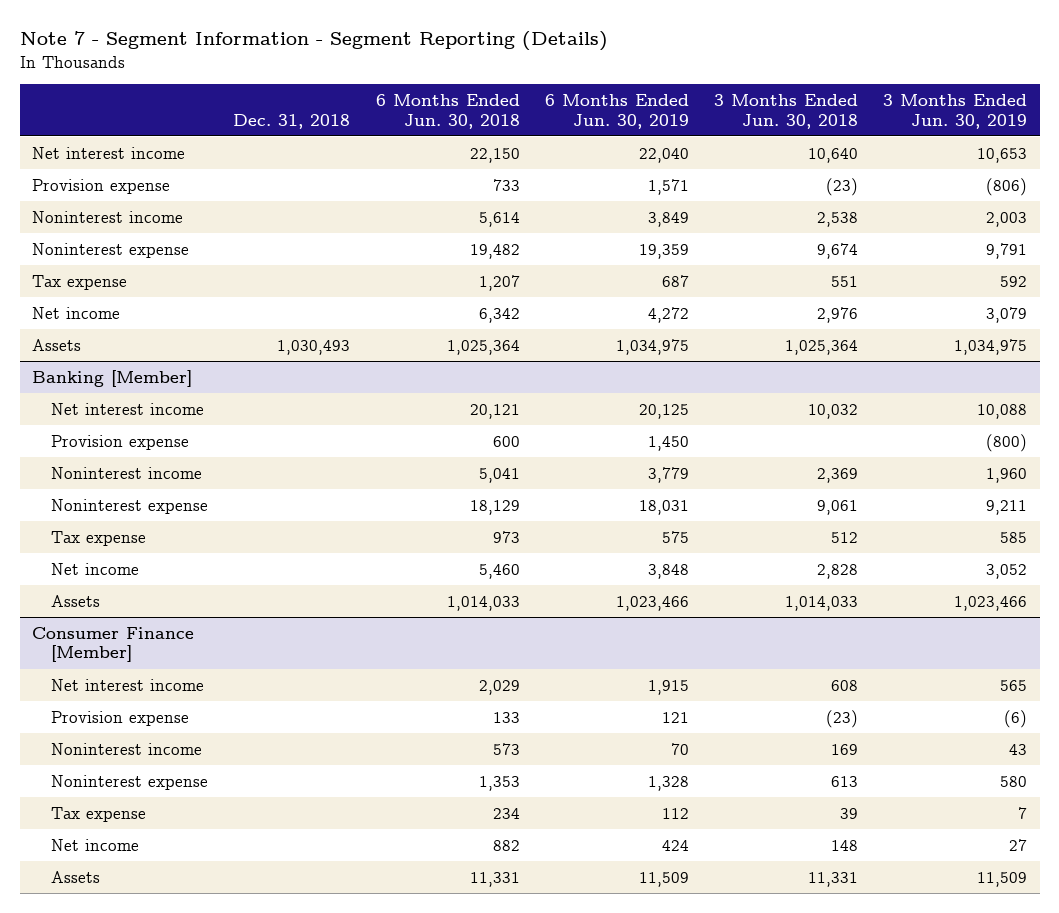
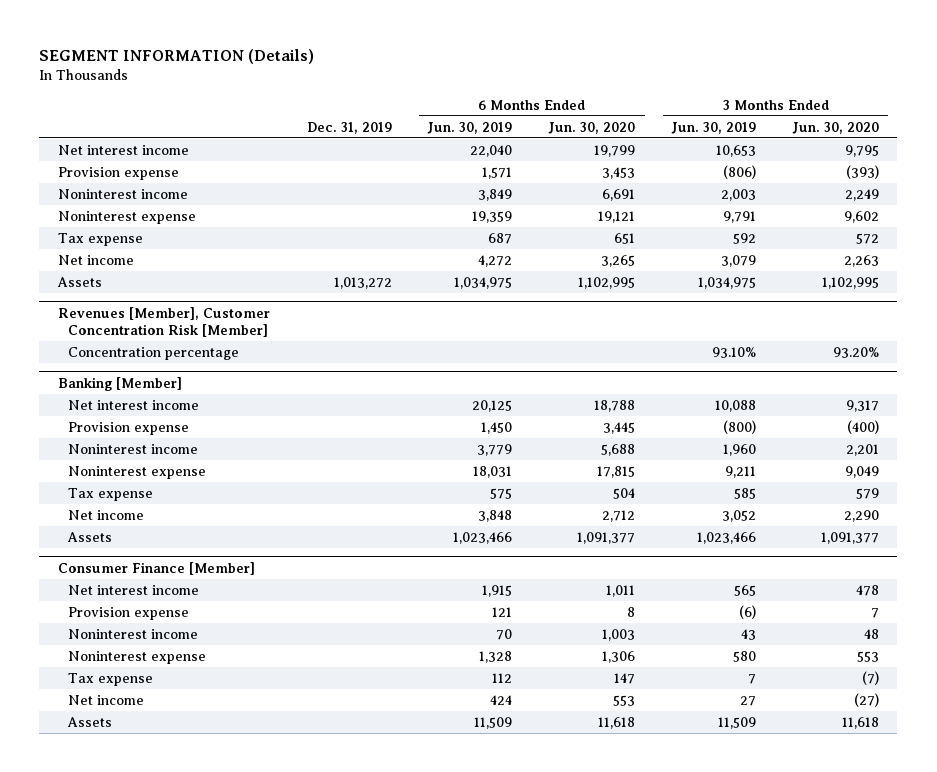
[19,31,608,52] Note 7 - Segment Information - Segment Reporting (Details) -> [39,49,315,65] SEGMENT INFORMATION (Details)
[233,113,351,129] Dec. 31, 2018 -> none
[375,93,520,129] 6 Months Ended Jun. 30, 2018 -> none
[713,93,858,129] 3 Months Ended Jun. 30, 2018 -> none
none -> [306,121,392,134] Dec. 31, 2019
none -> [548,121,636,134] Jun. 30, 2020
none -> [792,121,880,134] Jun. 30, 2020
none -> [57,306,270,338] Revenues [Member], Customer Concentration Risk [Member]
none -> [68,346,240,360] Concentration percentage

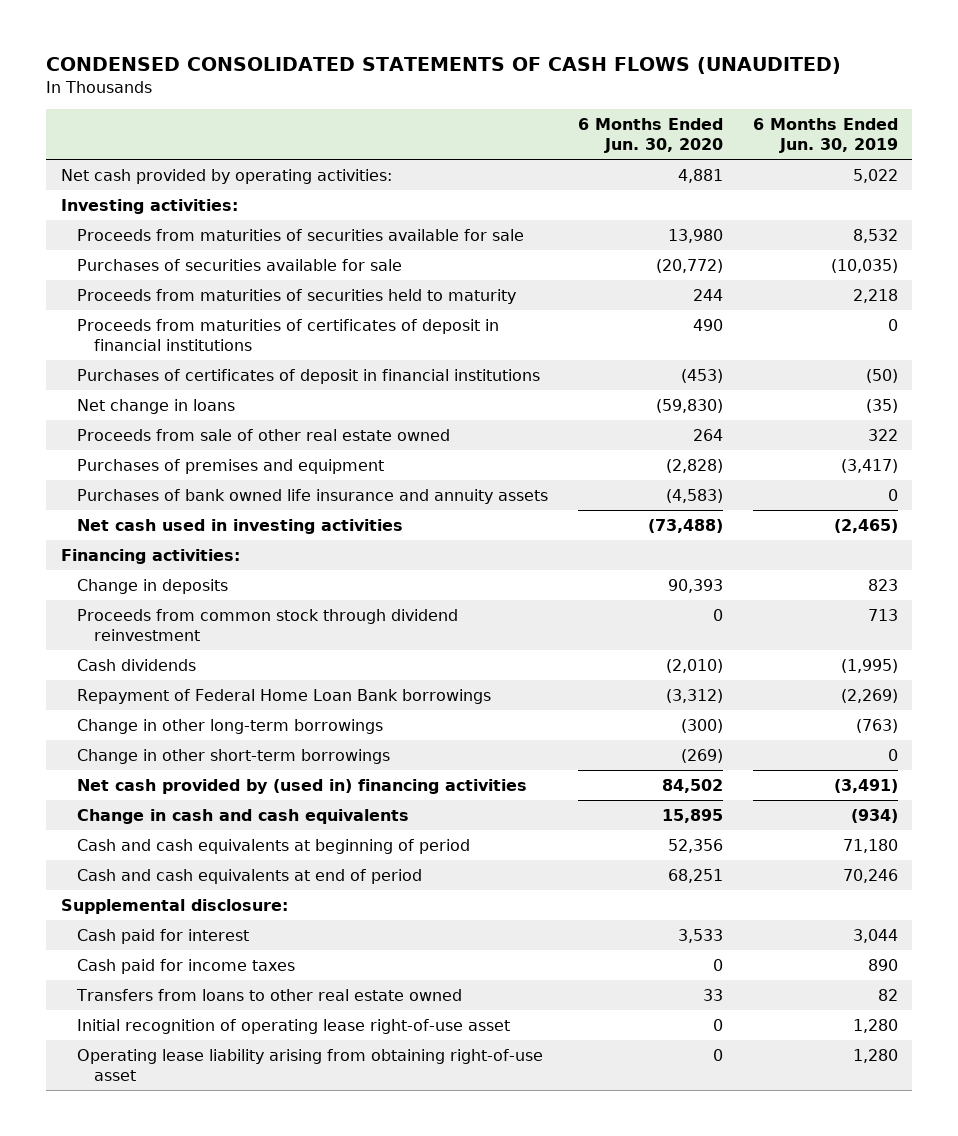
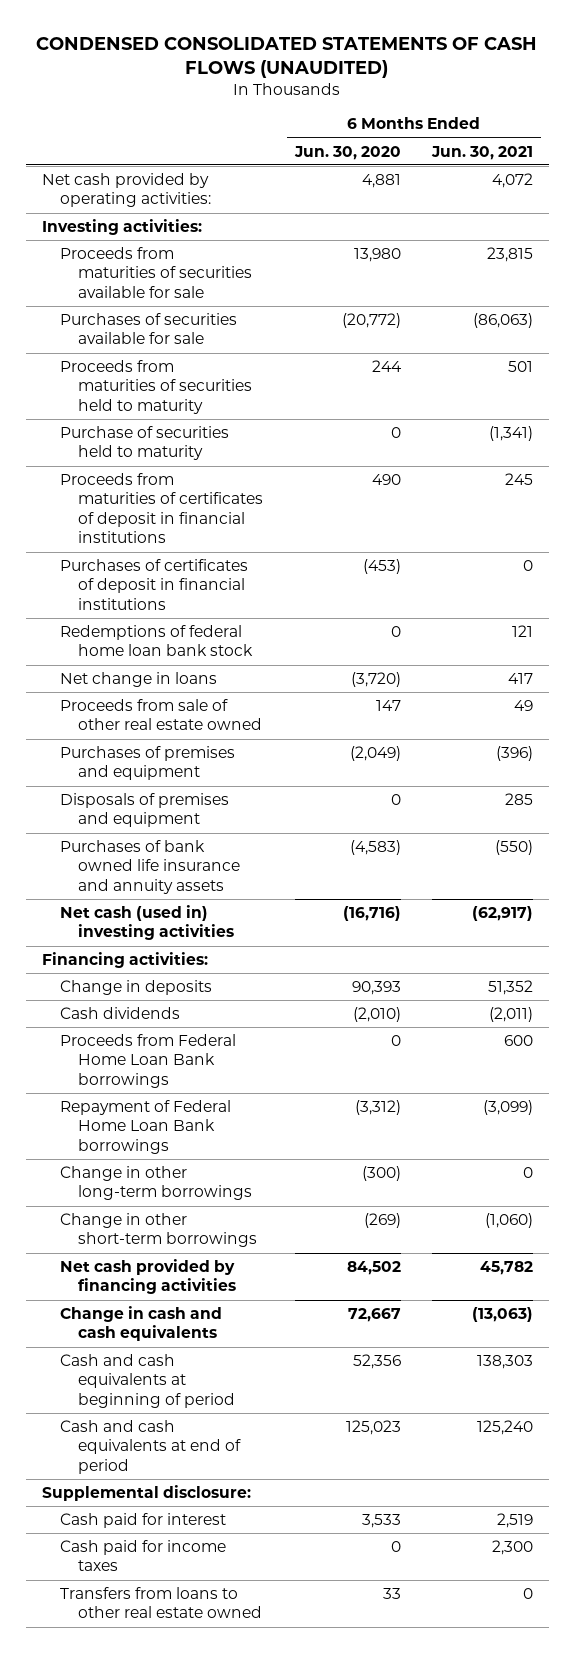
[752,118,898,154] 6 Months Ended Jun. 30, 2019 -> none
none -> [431,145,534,160] Jun. 30, 2021
none -> [60,426,230,461] Purchase of securities held to maturity
none -> [60,625,254,657] Redemptions of federal home loan bank stock
[656,398,724,413] (59,830) -> [350,672,401,688] (3,720)
[693,428,724,441] 264 -> [375,700,401,712] 147
[666,458,724,473] (2,828) -> [349,746,401,762] (2,049)
none -> [60,793,230,828] Disposals of premises and equipment
[77,518,404,534] Net cash used in investing activities -> [60,905,235,941] Net cash (used in) investing activities
[648,518,724,533] (73,488) -> [342,906,401,922] (16,716)
[77,608,459,641] Proceeds from common stock through dividend reinvestment -> none
none -> [60,1034,237,1088] Proceeds from Federal Home Loan Bank borrowings
[77,778,528,794] Net cash provided by (used in) financing activities -> [60,1259,237,1295] Net cash provided by financing activities
[662,808,724,823] 15,895 -> [347,1308,401,1323] 72,667
[668,868,724,883] 68,251 -> [345,1420,401,1436] 125,023
[77,1018,511,1034] Initial recognition of operating lease right-of-use asset -> none
[77,1048,544,1081] Operating lease liability arising from obtaining right-of-use asset -> none

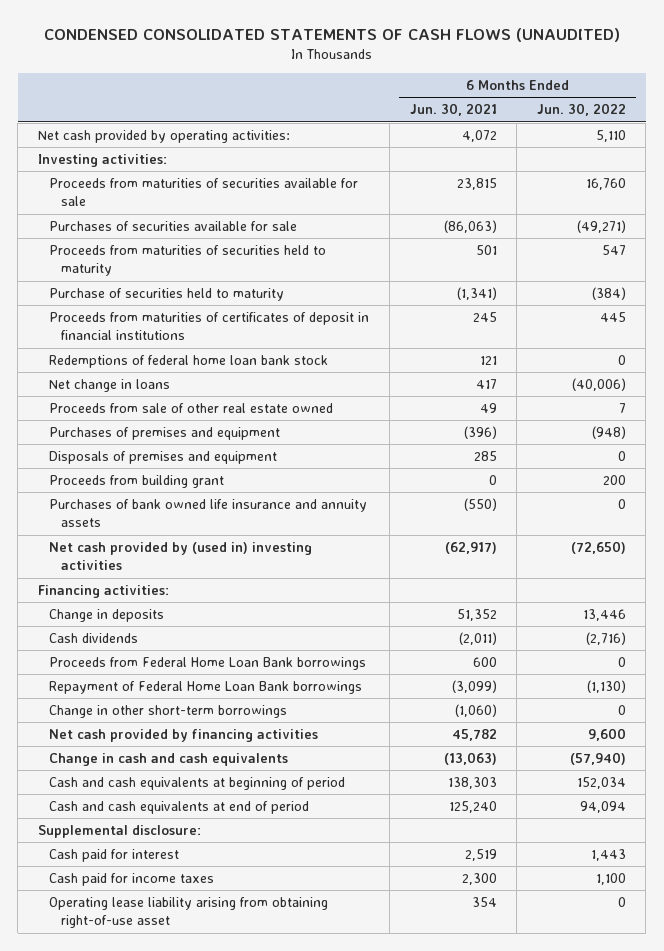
[293,145,401,160] Jun. 30, 2020 -> none
none -> [536,103,626,117] Jun. 30, 2022
[60,559,249,610] Purchases of certificates of deposit in financial institutions -> none
none -> [49,474,225,488] Proceeds from building grant
[60,905,235,941] Net cash (used in) investing activities -> [49,541,313,571] Net cash provided by (used in) investing activities
[60,1166,253,1201] Change in other long-term borrowings -> none
[60,1587,263,1619] Transfers from loans to other real estate owned -> none
none -> [49,896,329,929] Operating lease liability arising from obtaining right-of-use asset

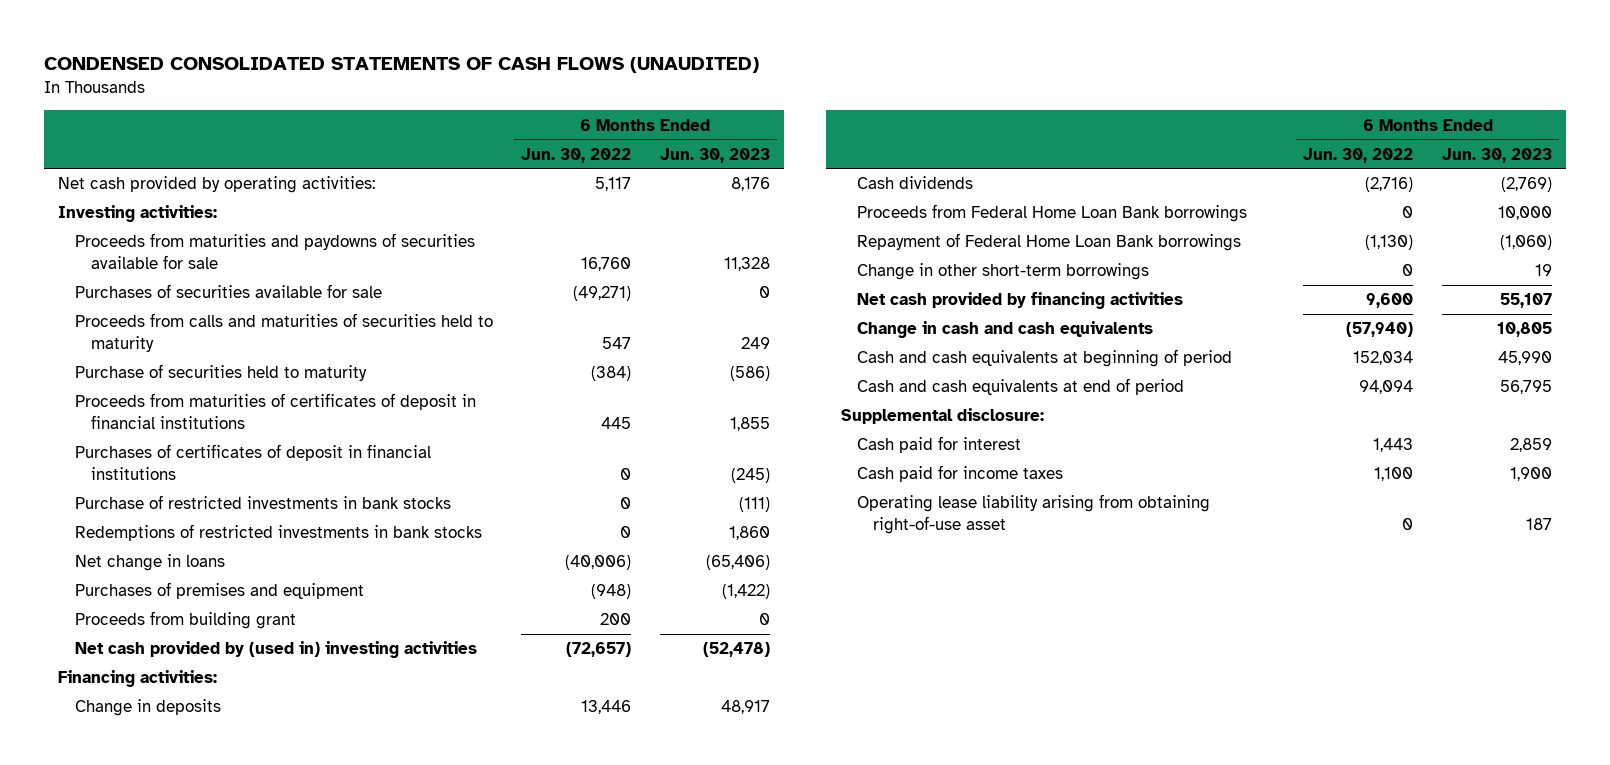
[409,103,497,117] Jun. 30, 2021 -> none
none -> [659,147,770,163] Jun. 30, 2023
[595,129,626,142] 5,110 -> [595,177,632,192] 5,117
[49,177,359,207] Proceeds from maturities of securities available for sale -> [74,233,475,270] Proceeds from maturities and paydowns of securities available for sale
[49,244,327,277] Proceeds from maturities of securities held to maturity -> [74,313,493,353] Proceeds from calls and maturities of securities held to maturity
none -> [74,444,431,481] Purchases of certificates of deposit in financial institutions
none -> [74,495,451,510] Purchase of restricted investments in bank stocks
[49,354,329,368] Redemptions of federal home loan bank stock -> [74,524,482,542] Redemptions of restricted investments in bank stocks
[49,402,334,413] Proceeds from sale of other real estate owned -> none
[49,450,278,464] Disposals of premises and equipment -> none
[49,498,368,528] Purchases of bank owned life insurance and annuity assets -> none
[570,540,626,554] (72,650) -> [566,642,632,658] (72,657)

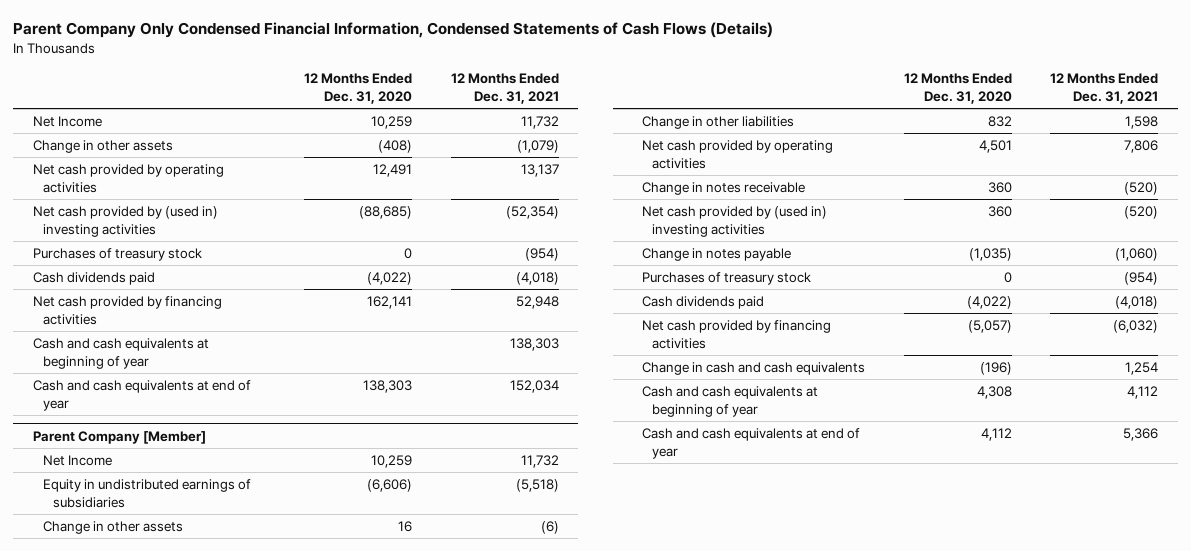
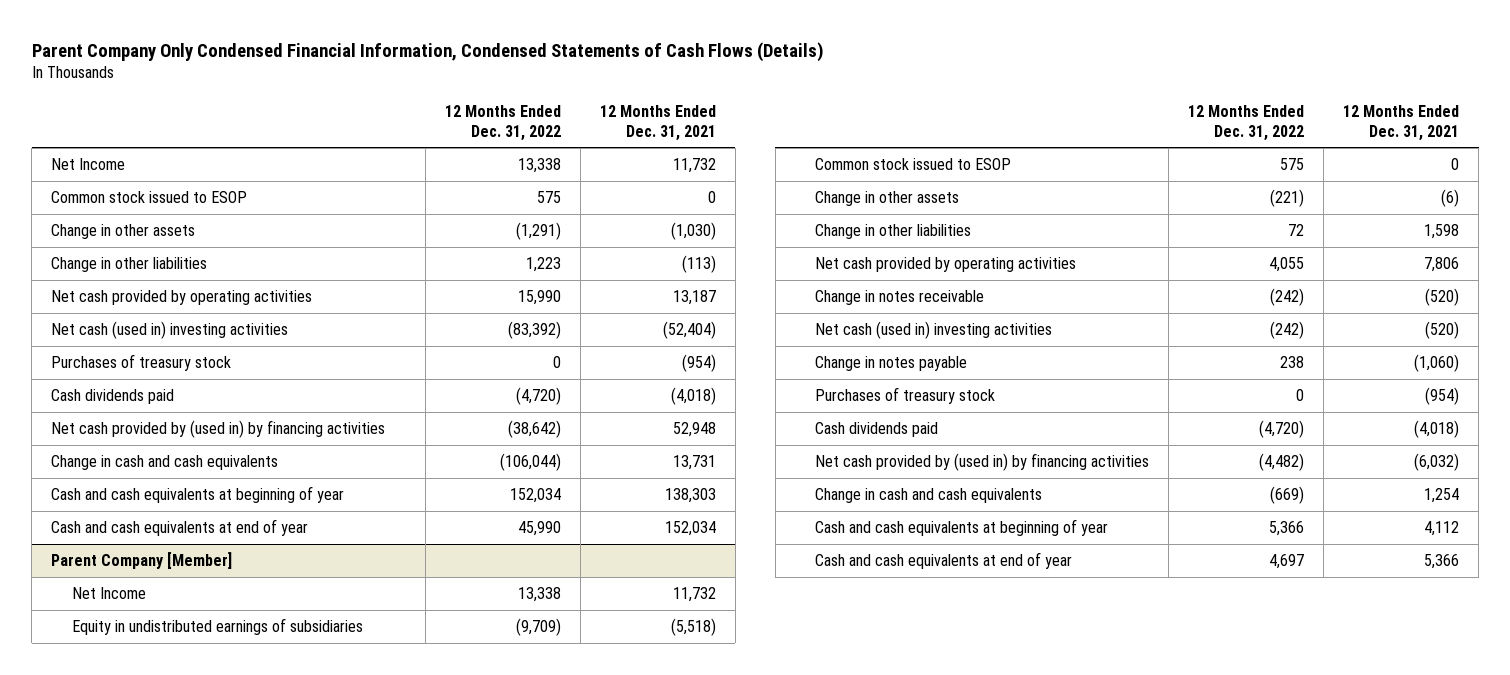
[304,73,413,105] 12 Months Ended Dec. 31, 2020 -> none
none -> [444,104,561,141] 12 Months Ended Dec. 31, 2022
none -> [51,191,248,204] Common stock issued to ESOP
[516,139,559,153] (1,079) -> [670,222,716,241] (1,030)
none -> [51,257,208,273] Change in other liabilities
[520,163,559,177] 13,137 -> [672,290,716,306] 13,187
[32,205,218,237] Net cash provided by (used in) investing activities -> [51,321,289,340] Net cash (used in) investing activities
[505,205,559,219] (52,354) -> [662,321,716,340] (52,404)
[32,295,222,325] Net cash provided by financing activities -> [51,420,386,439] Net cash provided by (used in) by financing activities
none -> [51,455,279,471] Change in cash and cash equivalents
none -> [815,158,1012,171] Common stock issued to ESOP
[641,205,827,237] Net cash provided by (used in) investing activities -> [815,321,1053,340] Net cash (used in) investing activities
[641,319,831,349] Net cash provided by financing activities -> [815,453,1150,472] Net cash provided by (used in) by financing activities

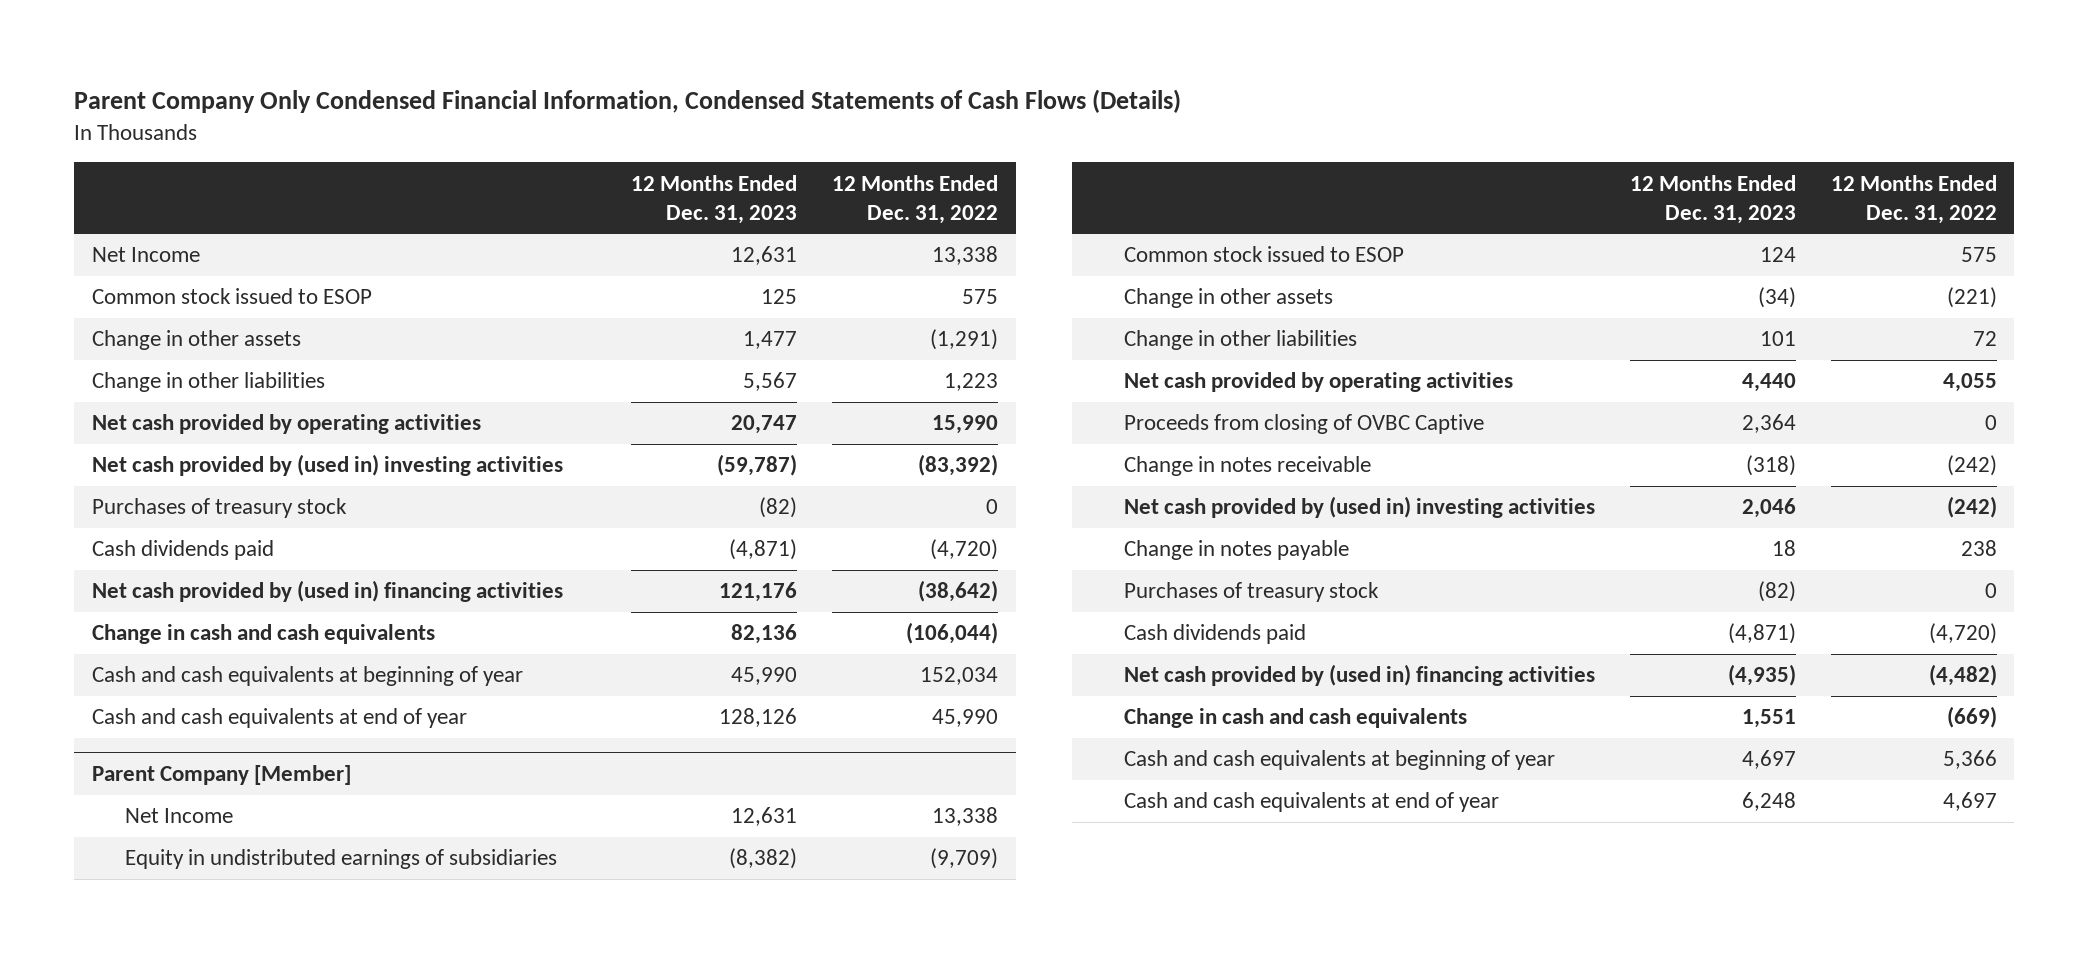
[599,104,716,141] 12 Months Ended Dec. 31, 2021 -> none
none -> [631,174,798,224] 12 Months Ended Dec. 31, 2023
[51,321,289,340] Net cash (used in) investing activities -> [91,454,563,477] Net cash provided by (used in) investing activities
[51,420,386,439] Net cash provided by (used in) by financing activities -> [91,580,563,603] Net cash provided by (used in) financing activities
none -> [1123,414,1484,435] Proceeds from closing of OVBC Captive
[815,321,1053,340] Net cash (used in) investing activities -> [1123,496,1595,519] Net cash provided by (used in) investing activities
[815,453,1150,472] Net cash provided by (used in) by financing activities -> [1123,664,1595,687] Net cash provided by (used in) financing activities

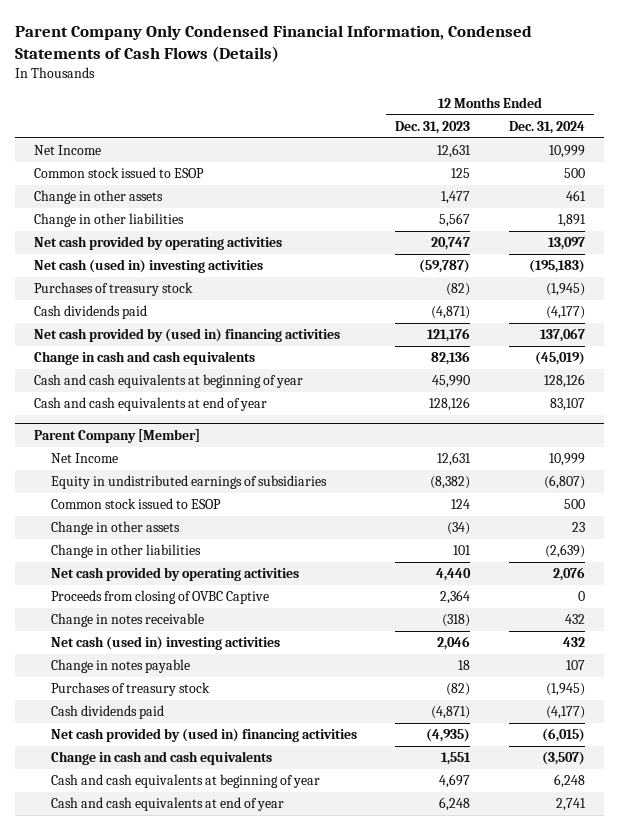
[832,174,999,224] 12 Months Ended Dec. 31, 2022 -> none
none -> [508,121,585,135] Dec. 31, 2024
[91,454,563,477] Net cash provided by (used in) investing activities -> [34,259,264,274] Net cash (used in) investing activities
[1123,496,1595,519] Net cash provided by (used in) investing activities -> [51,636,281,651] Net cash (used in) investing activities

